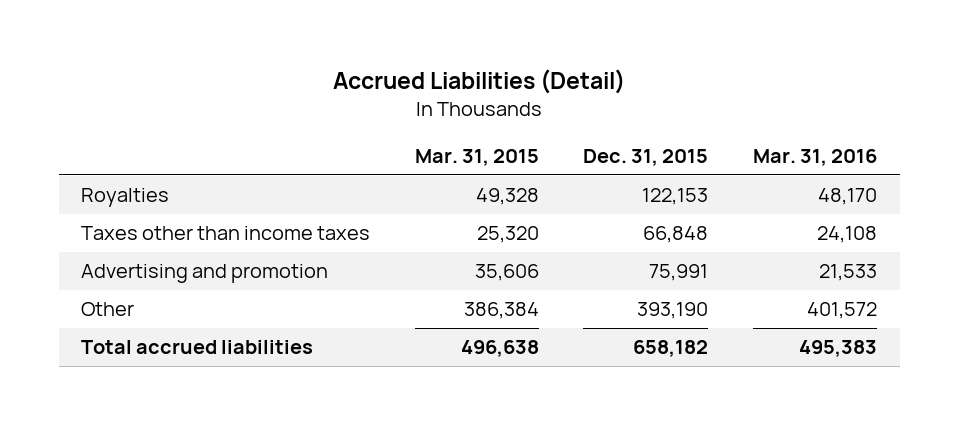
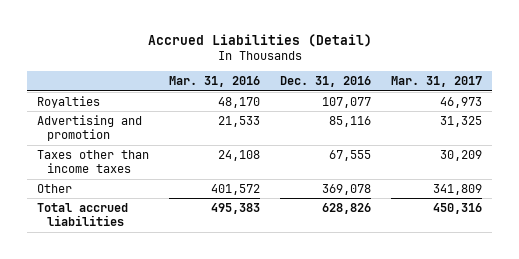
[414,148,539,166] Mar. 31, 2015 -> none
[583,148,709,166] Dec. 31, 2015 -> none
none -> [280,76,372,88] Dec. 31, 2016
none -> [391,76,483,88] Mar. 31, 2017
[80,226,370,241] Taxes other than income taxes -> [37,149,150,174] Taxes other than income taxes

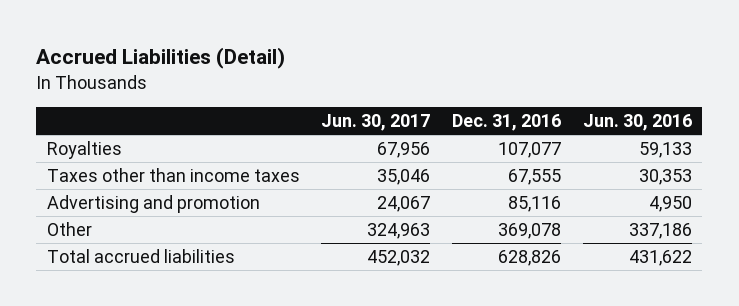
[169,76,261,88] Mar. 31, 2016 -> none
[391,76,483,88] Mar. 31, 2017 -> none
none -> [321,114,431,132] Jun. 30, 2017
none -> [582,114,692,132] Jun. 30, 2016
[37,114,143,142] Advertising and promotion -> [46,195,260,214] Advertising and promotion

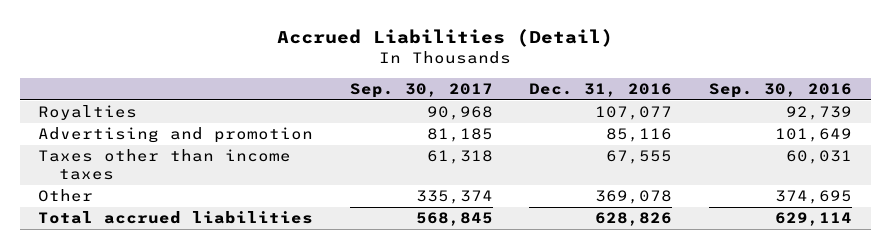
[321,114,431,132] Jun. 30, 2017 -> none
[582,114,692,132] Jun. 30, 2016 -> none
none -> [349,82,493,98] Sep. 30, 2017
none -> [709,82,853,98] Sep. 30, 2016
[46,168,300,183] Taxes other than income taxes -> [38,149,292,181] Taxes other than income taxes

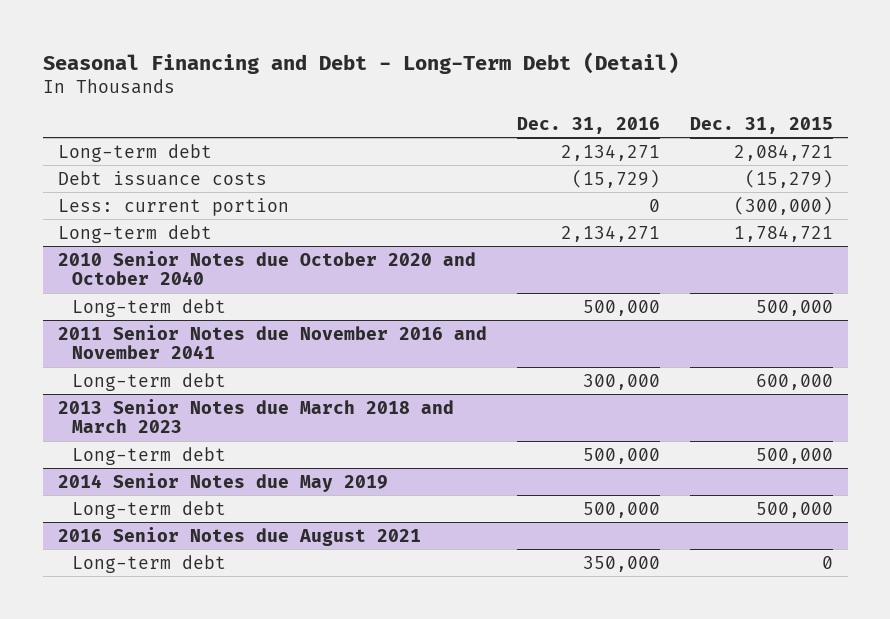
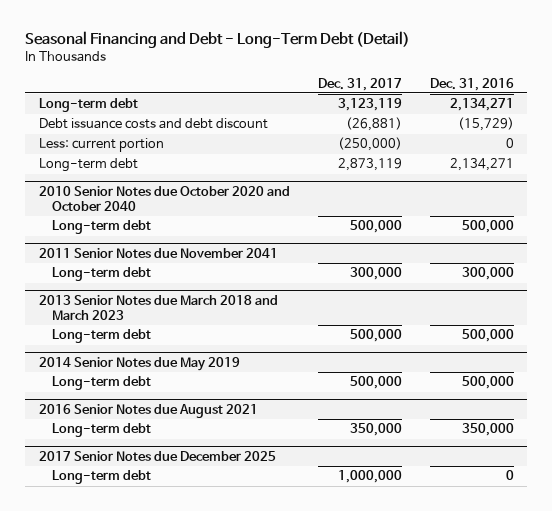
[689,116,833,134] Dec. 31, 2015 -> none
none -> [317,77,402,91] Dec. 31, 2017
[57,170,267,186] Debt issuance costs -> [38,118,268,130] Debt issuance costs and debt discount
[57,324,487,360] 2011 Senior Notes due November 2016 and November 2041 -> [38,247,278,258] 2011 Senior Notes due November 2041
none -> [38,450,276,461] 2017 Senior Notes due December 2025
none -> [52,470,152,485] Long-term debt

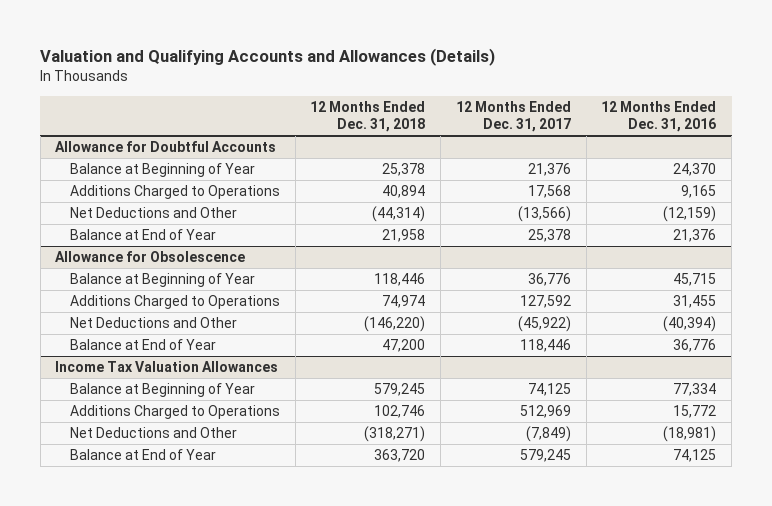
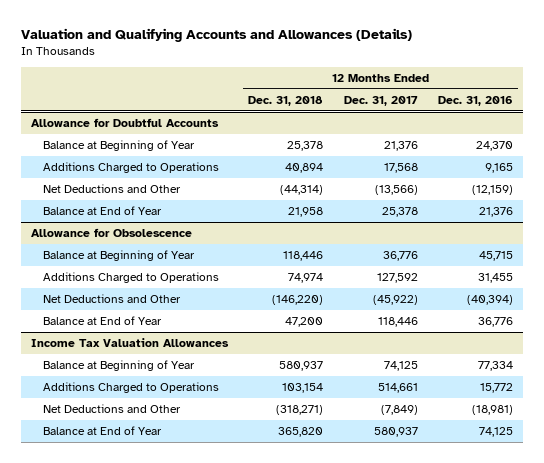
[374,382,426,396] 579,245 -> [279,360,324,371] 580,937
[374,404,426,418] 102,746 -> [282,382,324,393] 103,154
[519,404,571,418] 512,969 -> [377,382,418,393] 514,661
[374,448,426,462] 363,720 -> [278,426,324,437] 365,820
[519,448,571,462] 579,245 -> [373,426,418,437] 580,937

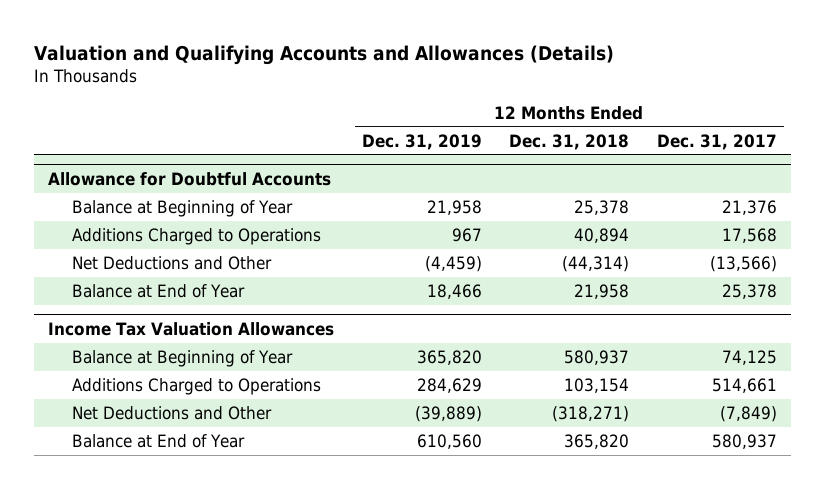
[437,95,513,106] Dec. 31, 2016 -> none
none -> [361,133,482,150] Dec. 31, 2019
[31,227,193,237] Allowance for Obsolescence -> none
[43,249,196,261] Balance at Beginning of Year -> none
[43,271,220,283] Additions Charged to Operations -> none
[43,293,182,303] Net Deductions and Other -> none
[43,315,163,325] Balance at End of Year -> none

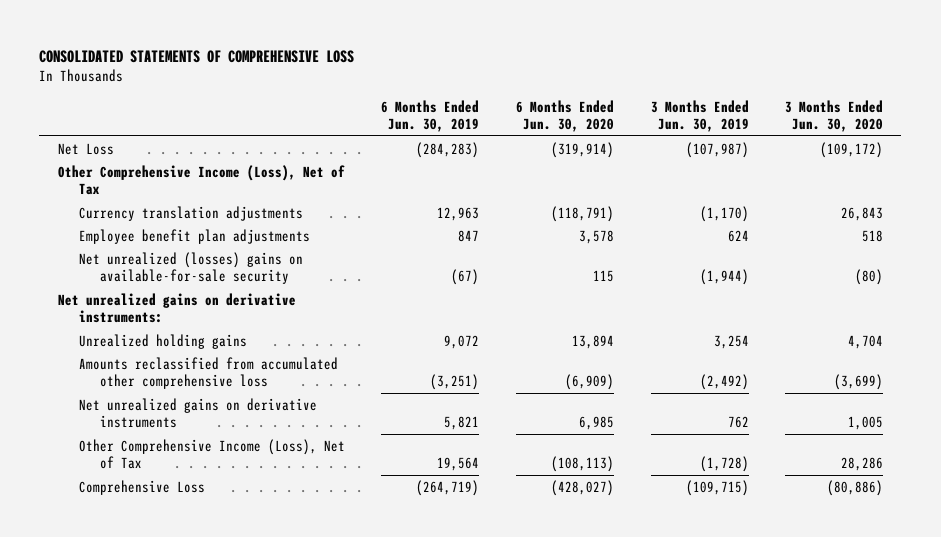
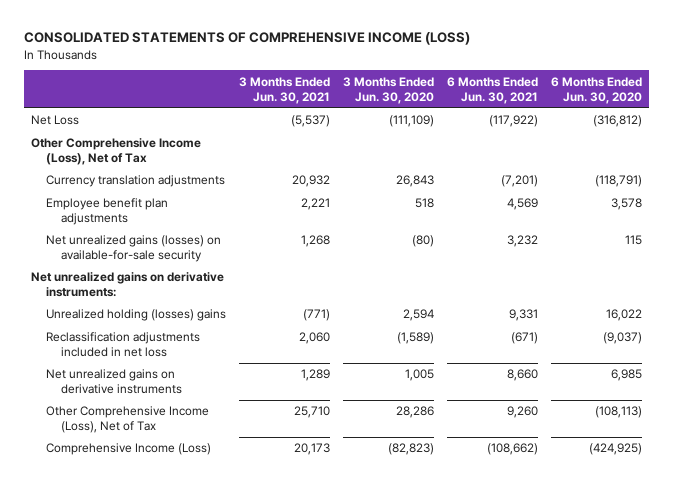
[39,49,355,63] CONSOLIDATED STATEMENTS OF COMPREHENSIVE LOSS -> [23,32,470,46] CONSOLIDATED STATEMENTS OF COMPREHENSIVE INCOME (LOSS)
[381,99,480,133] 6 Months Ended Jun. 30, 2019 -> none
[650,99,749,133] 3 Months Ended Jun. 30, 2019 -> none
none -> [238,76,330,104] 3 Months Ended Jun. 30, 2021
none -> [447,76,539,104] 6 Months Ended Jun. 30, 2021
[550,141,614,158] (319,914) -> [593,115,643,128] (316,812)
[820,141,884,158] (109,172) -> [389,115,435,128] (111,109)
[78,251,303,285] Net unrealized (losses) gains on available-for-sale security -> [45,235,221,263] Net unrealized gains (losses) on available-for-sale security
[78,356,338,390] Amounts reclassified from accumulated other comprehensive loss -> none
[78,333,247,349] Unrealized holding gains -> [45,309,226,322] Unrealized holding (losses) gains
[571,334,614,349] 13,894 -> [606,309,643,322] 16,022
[848,334,884,349] 4,704 -> [403,309,435,322] 2,594
none -> [45,332,200,358] Reclassification adjustments included in net loss
[78,479,205,495] Comprehensive Loss -> [45,443,211,456] Comprehensive Income (Loss)
[550,479,614,496] (428,027) -> [589,443,643,456] (424,925)
[827,479,884,496] (80,886) -> [388,443,435,456] (82,823)

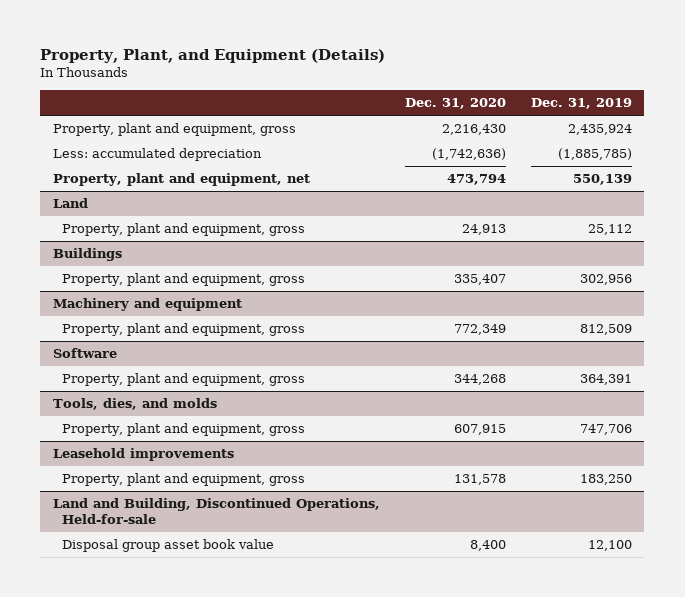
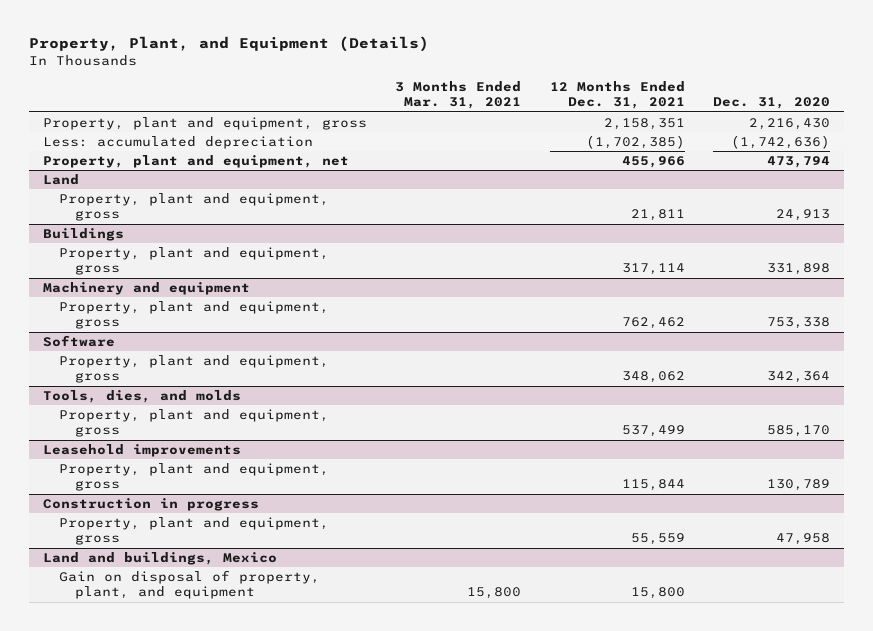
[530,98,632,110] Dec. 31, 2019 -> none
none -> [395,81,522,110] 3 Months Ended Mar. 31, 2021
none -> [549,81,685,110] 12 Months Ended Dec. 31, 2021
[453,274,506,286] 335,407 -> [766,263,830,276] 331,898
[453,324,506,336] 772,349 -> [766,317,830,330] 753,338
[453,374,506,386] 344,268 -> [766,371,830,384] 342,364
[453,424,506,436] 607,915 -> [766,425,830,438] 585,170
[52,498,380,524] Land and Building, Discontinued Operations, Held-for-sale -> none
[62,539,275,553] Disposal group asset book value -> none
[453,474,506,486] 131,578 -> [766,479,830,492] 130,789
none -> [42,498,259,512] Construction in progress
none -> [59,517,330,546] Property, plant and equipment, gross
none -> [42,552,277,566] Land and buildings, Mexico
none -> [59,570,321,600] Gain on disposal of property, plant, and equipment

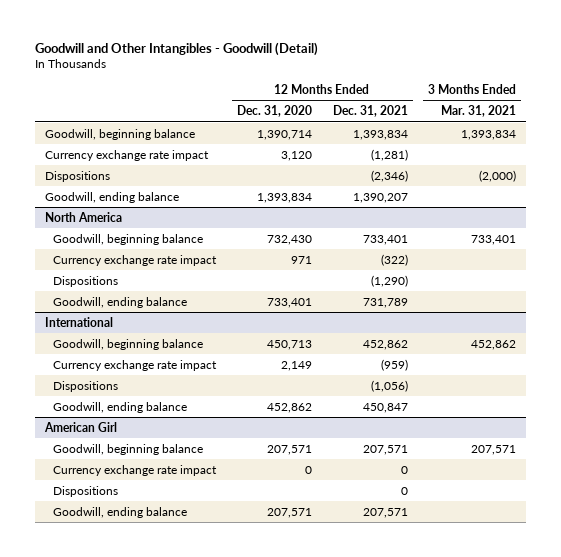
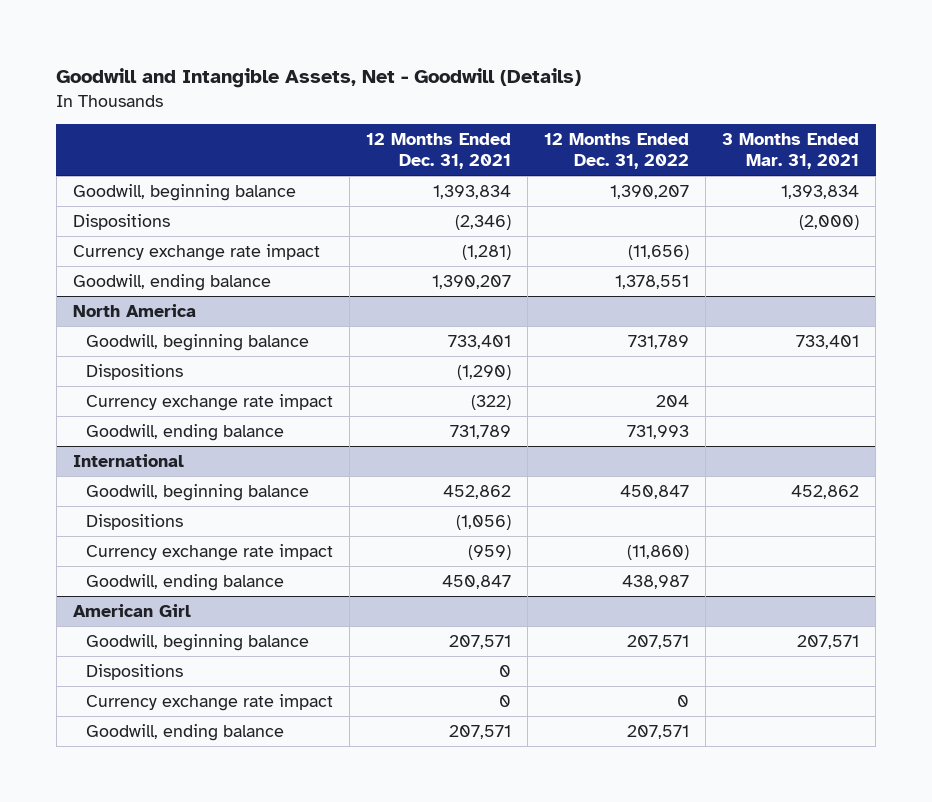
[34,41,318,56] Goodwill and Other Intangibles - Goodwill (Detail) -> [56,68,582,89] Goodwill and Intangible Assets, Net - Goodwill (Details)
[236,105,312,118] Dec. 31, 2020 -> none
none -> [544,132,690,170] 12 Months Ended Dec. 31, 2022
[44,149,209,161] Currency exchange rate impact -> [72,243,320,261] Currency exchange rate impact
[53,254,218,266] Currency exchange rate impact -> [86,393,334,411] Currency exchange rate impact
[53,359,218,371] Currency exchange rate impact -> [86,543,334,561] Currency exchange rate impact
[53,464,218,476] Currency exchange rate impact -> [86,693,334,711] Currency exchange rate impact

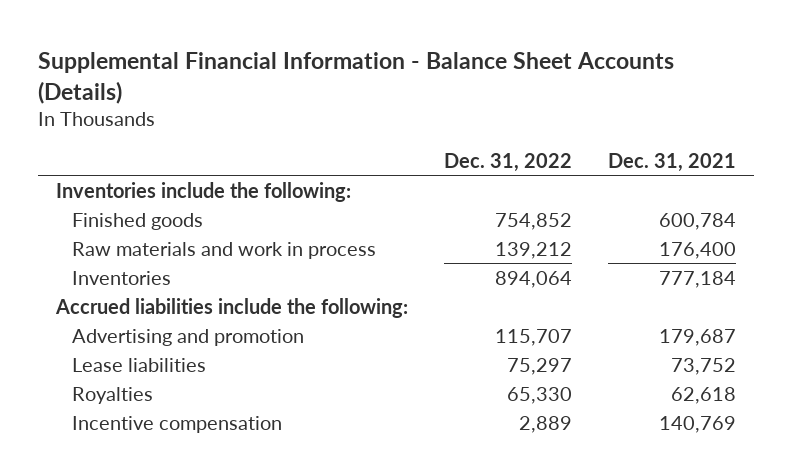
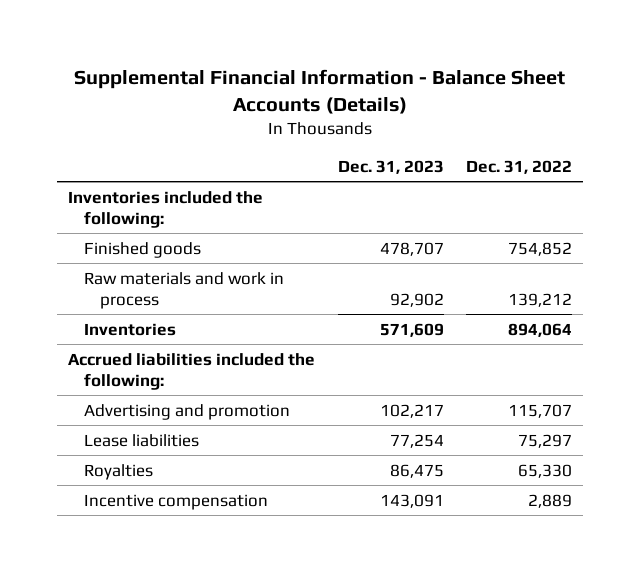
[607,152,736,172] Dec. 31, 2021 -> none
none -> [337,159,444,174] Dec. 31, 2023
[56,181,352,202] Inventories include the following: -> [68,190,264,228] Inventories included the following:
[55,297,409,318] Accrued liabilities include the following: -> [68,352,316,390] Accrued liabilities included the following:

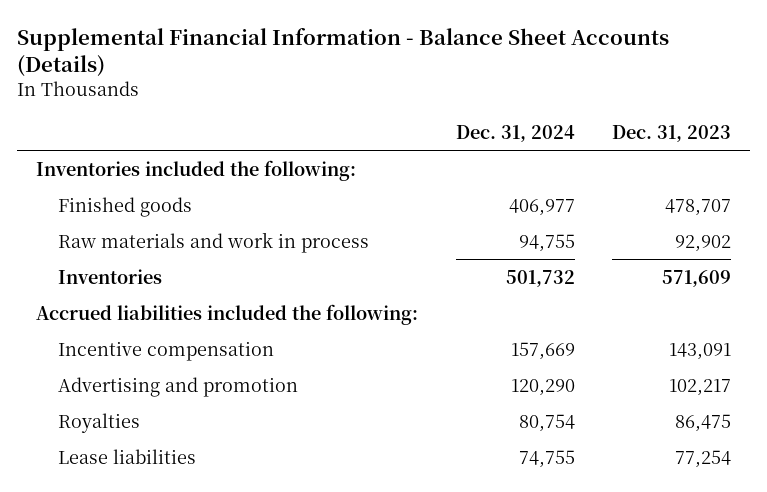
[466,159,573,174] Dec. 31, 2022 -> none
none -> [455,124,575,142] Dec. 31, 2024
[84,493,269,510] Incentive compensation -> [57,340,274,361] Incentive compensation
[84,433,200,447] Lease liabilities -> [57,448,196,464] Lease liabilities

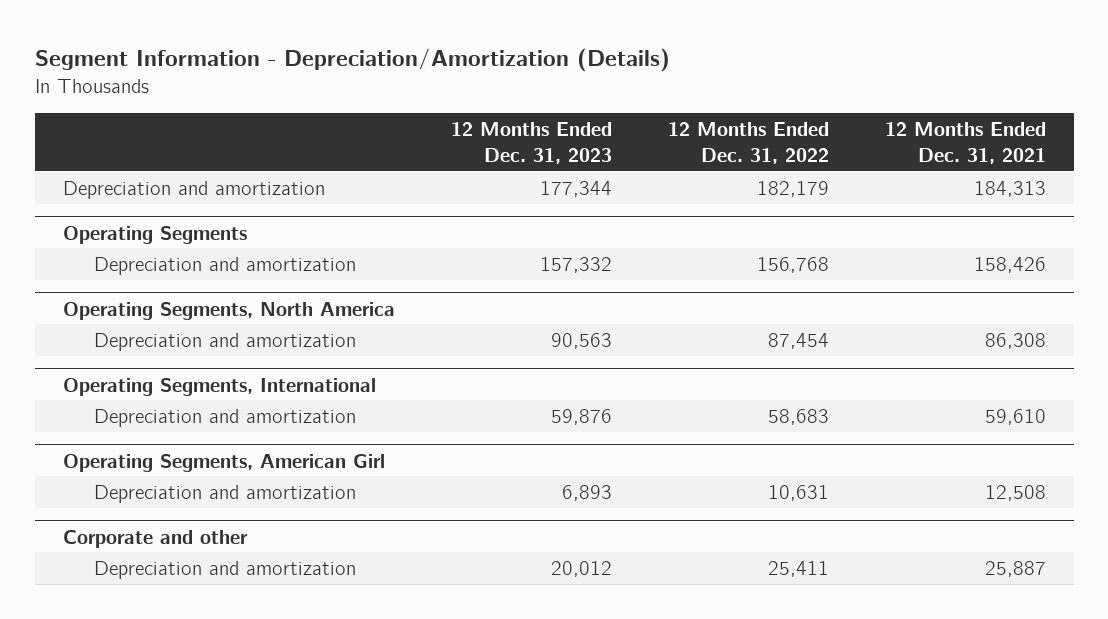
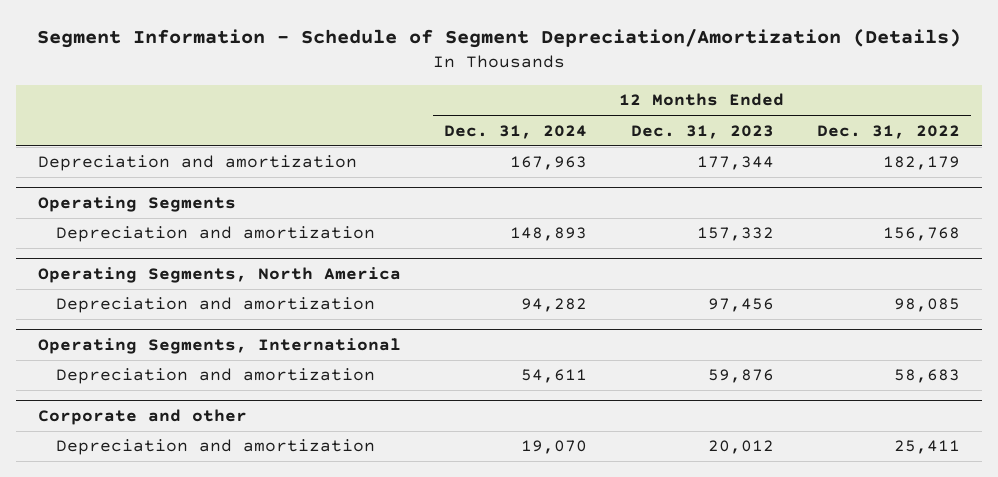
[34,47,670,72] Segment Information - Depreciation/Amortization (Details) -> [36,29,961,49] Segment Information - Schedule of Segment Depreciation/Amortization (Details)
[884,122,1046,164] 12 Months Ended Dec. 31, 2021 -> none
none -> [444,124,588,139] Dec. 31, 2024
[550,332,612,349] 90,563 -> [707,298,774,313] 97,456
[767,332,829,349] 87,454 -> [894,298,961,313] 98,085
[62,453,385,472] Operating Segments, American Girl -> none
[93,484,356,503] Depreciation and amortization -> none

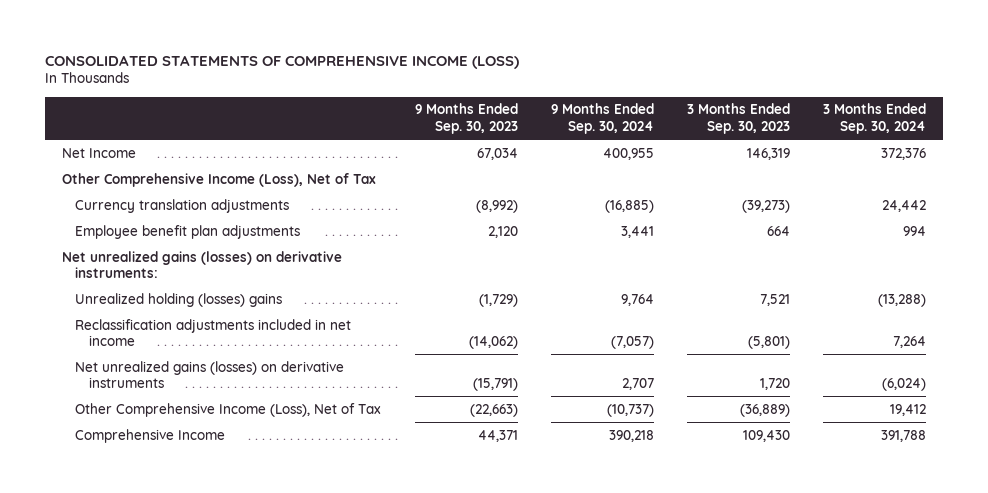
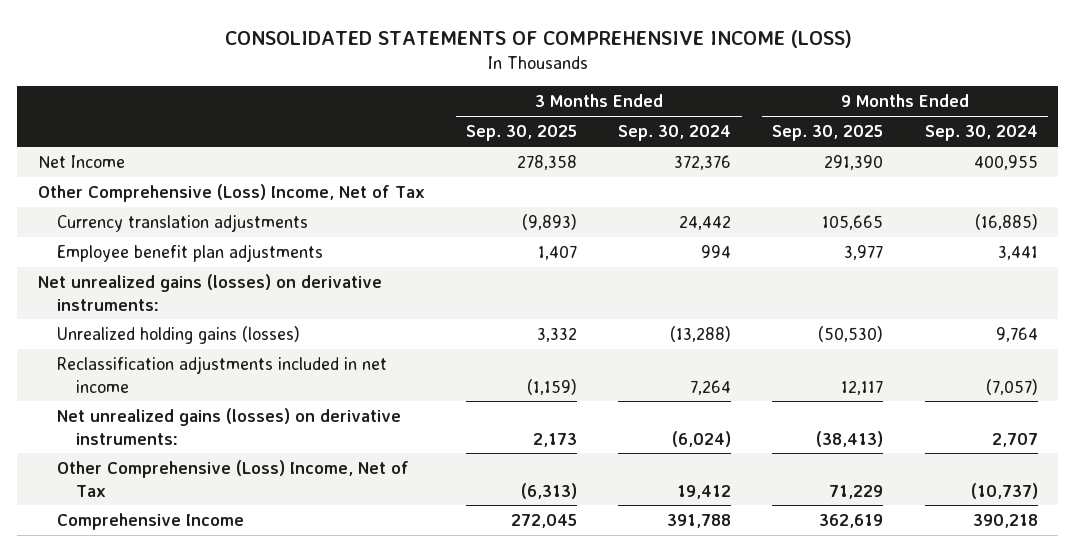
[414,103,518,134] 9 Months Ended Sep. 30, 2023 -> none
[687,103,791,134] 3 Months Ended Sep. 30, 2023 -> none
none -> [466,125,578,142] Sep. 30, 2025
none -> [772,125,884,142] Sep. 30, 2025
[61,172,376,187] Other Comprehensive Income (Loss), Net of Tax -> [37,183,425,202] Other Comprehensive (Loss) Income, Net of Tax
[75,292,283,307] Unrealized holding (losses) gains -> [56,325,300,344] Unrealized holding gains (losses)
[75,360,345,389] Net unrealized gains (losses) on derivative instruments -> [56,407,401,445] Net unrealized gains (losses) on derivative instruments:
[75,402,382,417] Other Comprehensive Income (Loss), Net of Tax -> [56,459,409,497] Other Comprehensive (Loss) Income, Net of Tax

